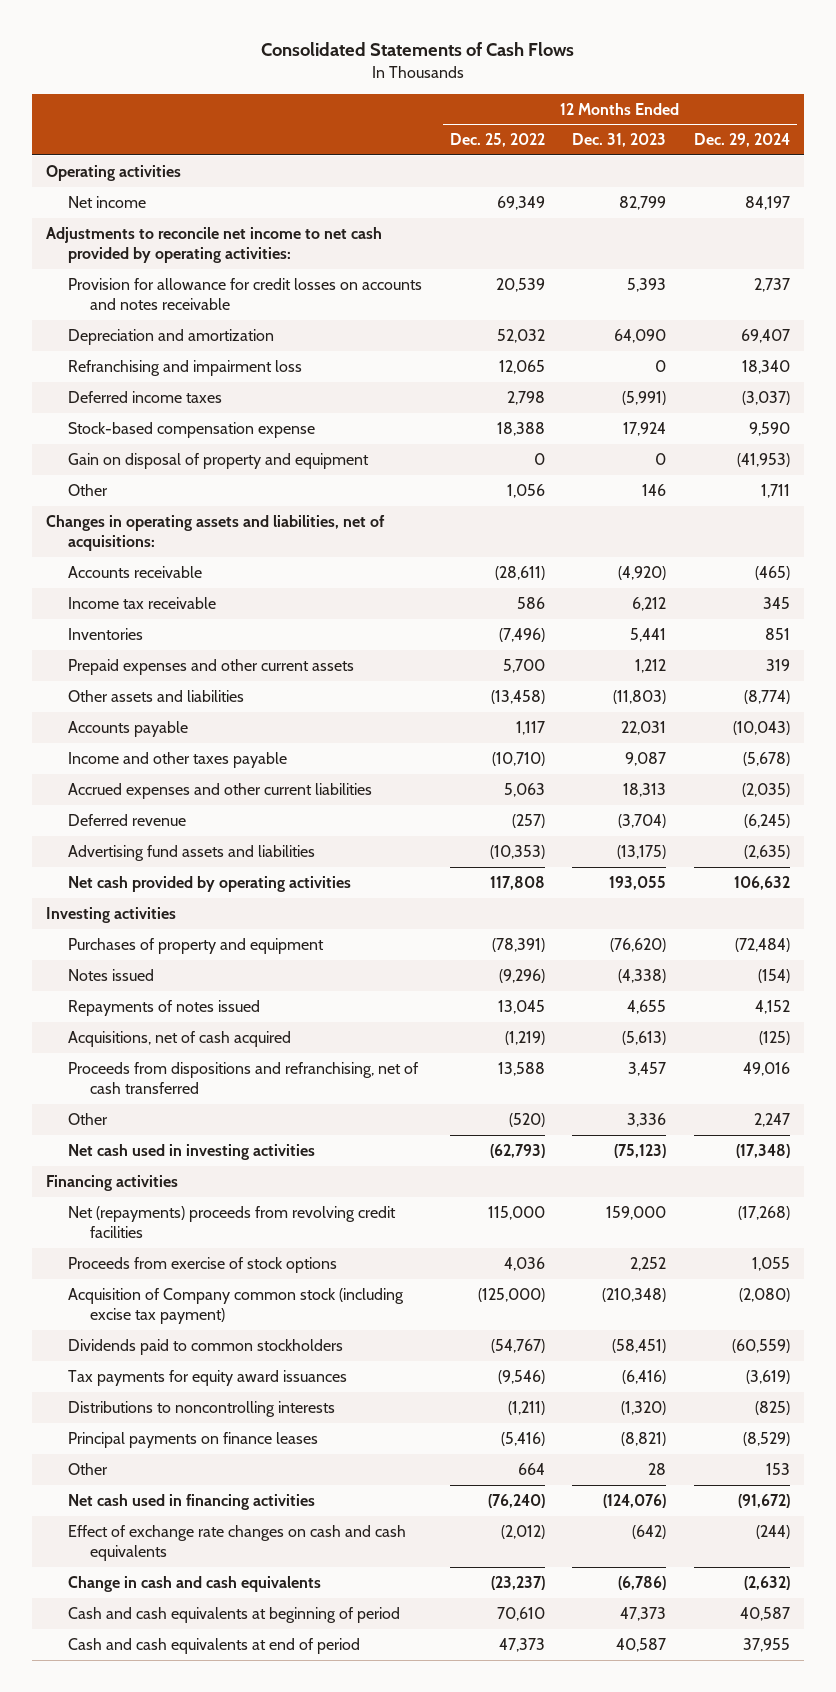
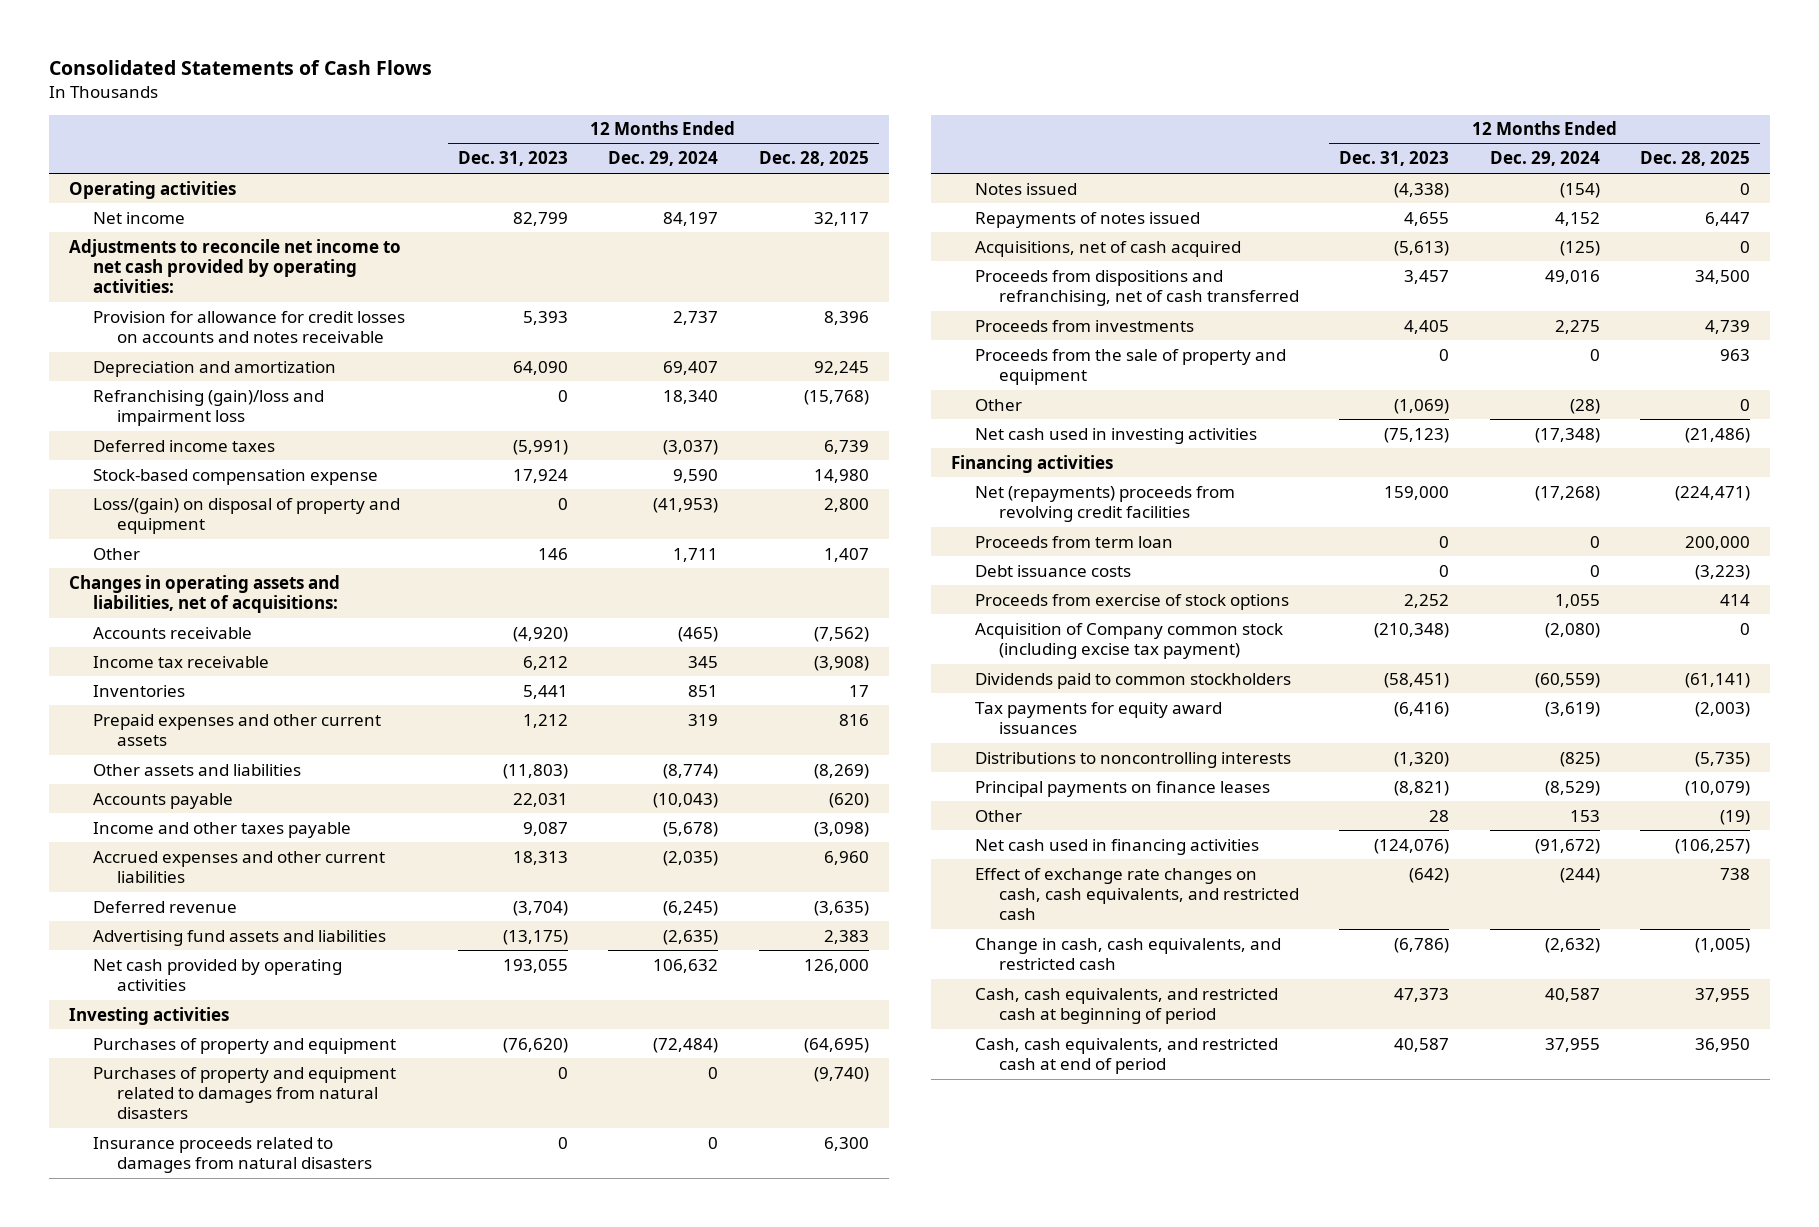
[449,133,545,148] Dec. 25, 2022 -> none
none -> [758,151,869,167] Dec. 28, 2025
[67,359,302,376] Refranchising and impairment loss -> [93,389,325,427] Refranchising (gain)/loss and impairment loss
[67,452,369,469] Gain on disposal of property and equipment -> [93,497,401,535] Loss/(gain) on disposal of property and equipment
none -> [93,1066,397,1120] Purchases of property and equipment related to damages from natural disasters
none -> [93,1136,373,1174] Insurance proceeds related to damages from natural disasters
none -> [974,319,1194,332] Proceeds from investments
none -> [974,348,1286,386] Proceeds from the sale of property and equipment
[627,1112,667,1127] 3,336 -> [1394,398,1450,414] (1,069)
[753,1112,790,1127] 2,247 -> [1569,398,1600,414] (28)
none -> [974,535,1173,548] Proceeds from term loan
none -> [974,564,1131,577] Debt issuance costs
[67,1524,406,1561] Effect of exchange rate changes on cash and cash equivalents -> [974,867,1299,921] Effect of exchange rate changes on cash, cash equivalents, and restricted cash
[67,1575,321,1592] Change in cash and cash equivalents -> [974,937,1281,971] Change in cash, cash equivalents, and restricted cash
[67,1606,400,1623] Cash and cash equivalents at beginning of period -> [974,987,1278,1025] Cash, cash equivalents, and restricted cash at beginning of period
[67,1637,360,1654] Cash and cash equivalents at end of period -> [974,1037,1278,1075] Cash, cash equivalents, and restricted cash at end of period

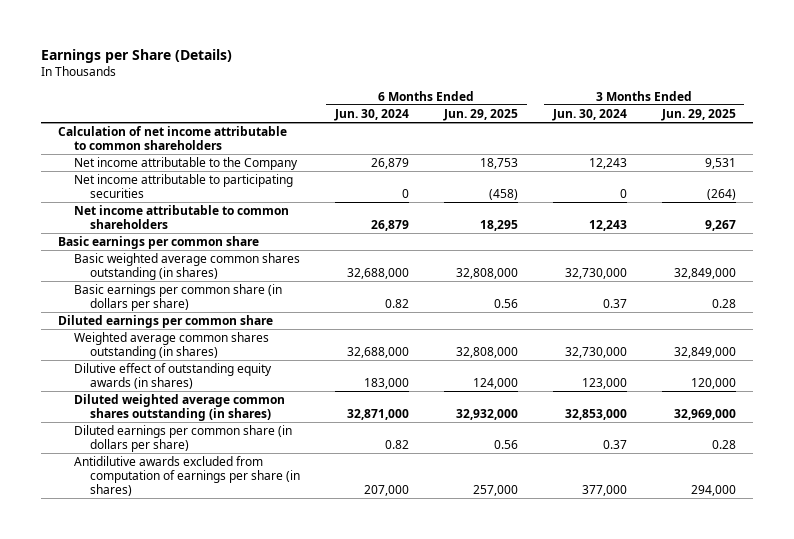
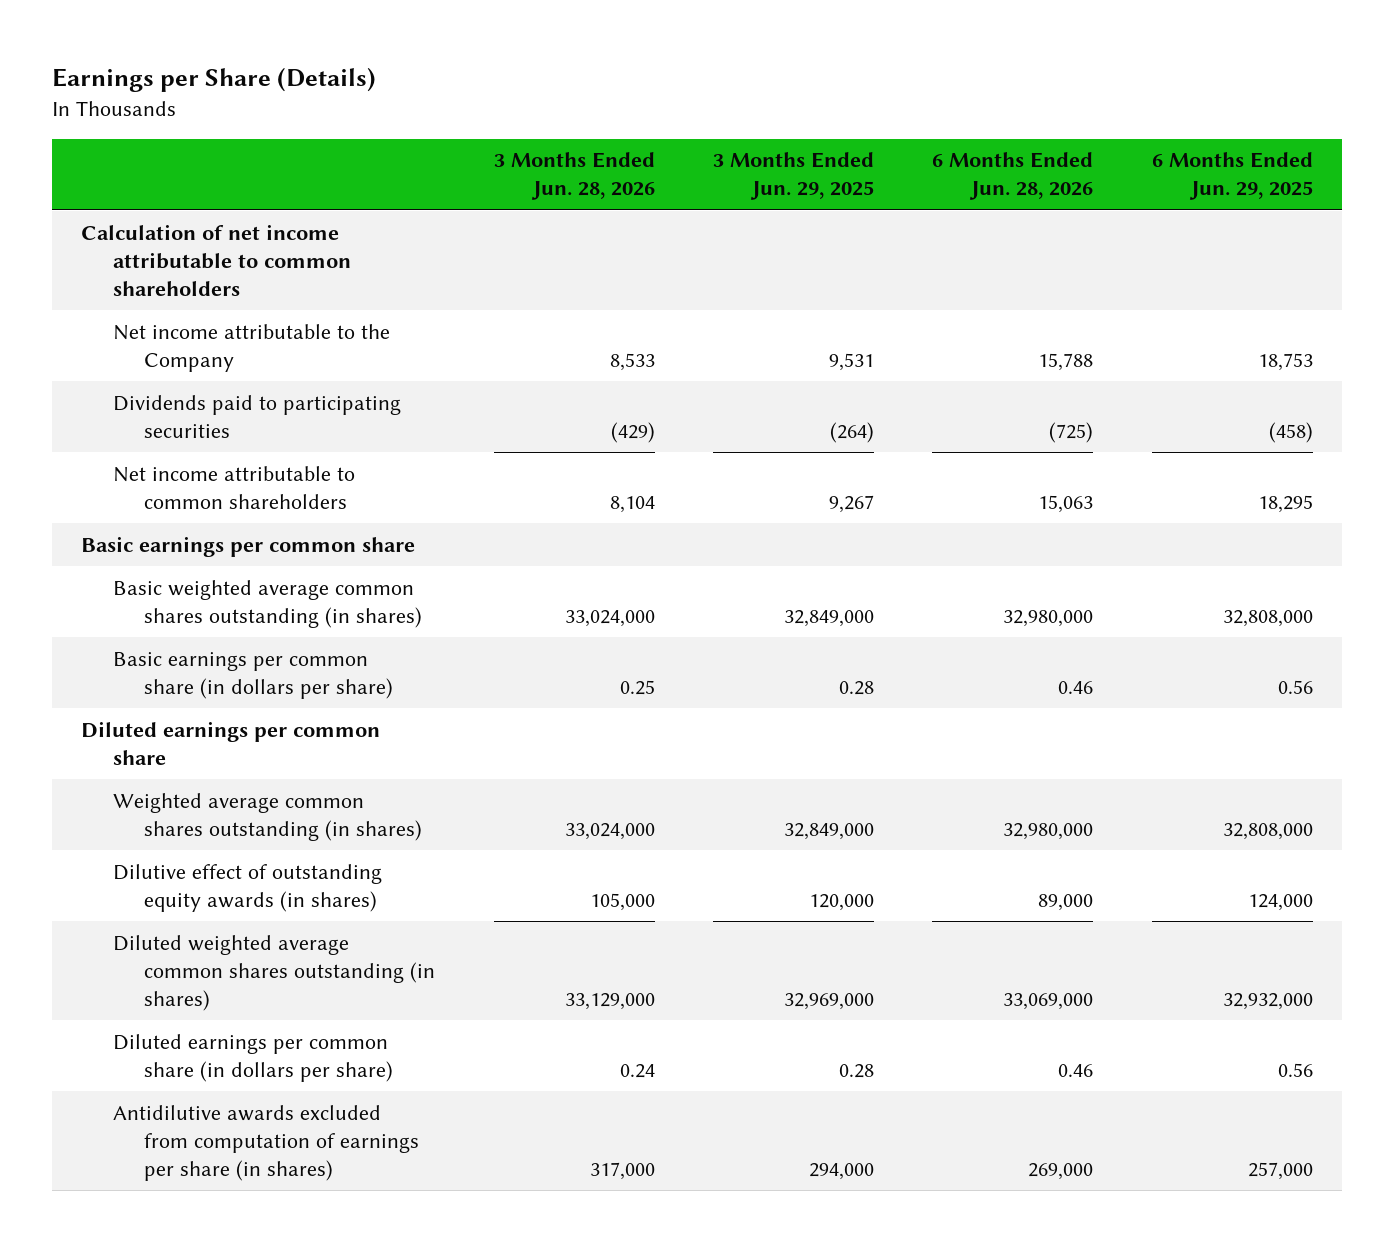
[334,108,410,121] Jun. 30, 2024 -> none
[551,108,627,121] Jun. 30, 2024 -> none
none -> [493,152,655,201] 3 Months Ended Jun. 28, 2026
none -> [932,152,1094,201] 6 Months Ended Jun. 28, 2026
[74,173,294,198] Net income attributable to participating securities -> [112,394,401,438] Dividends paid to participating securities

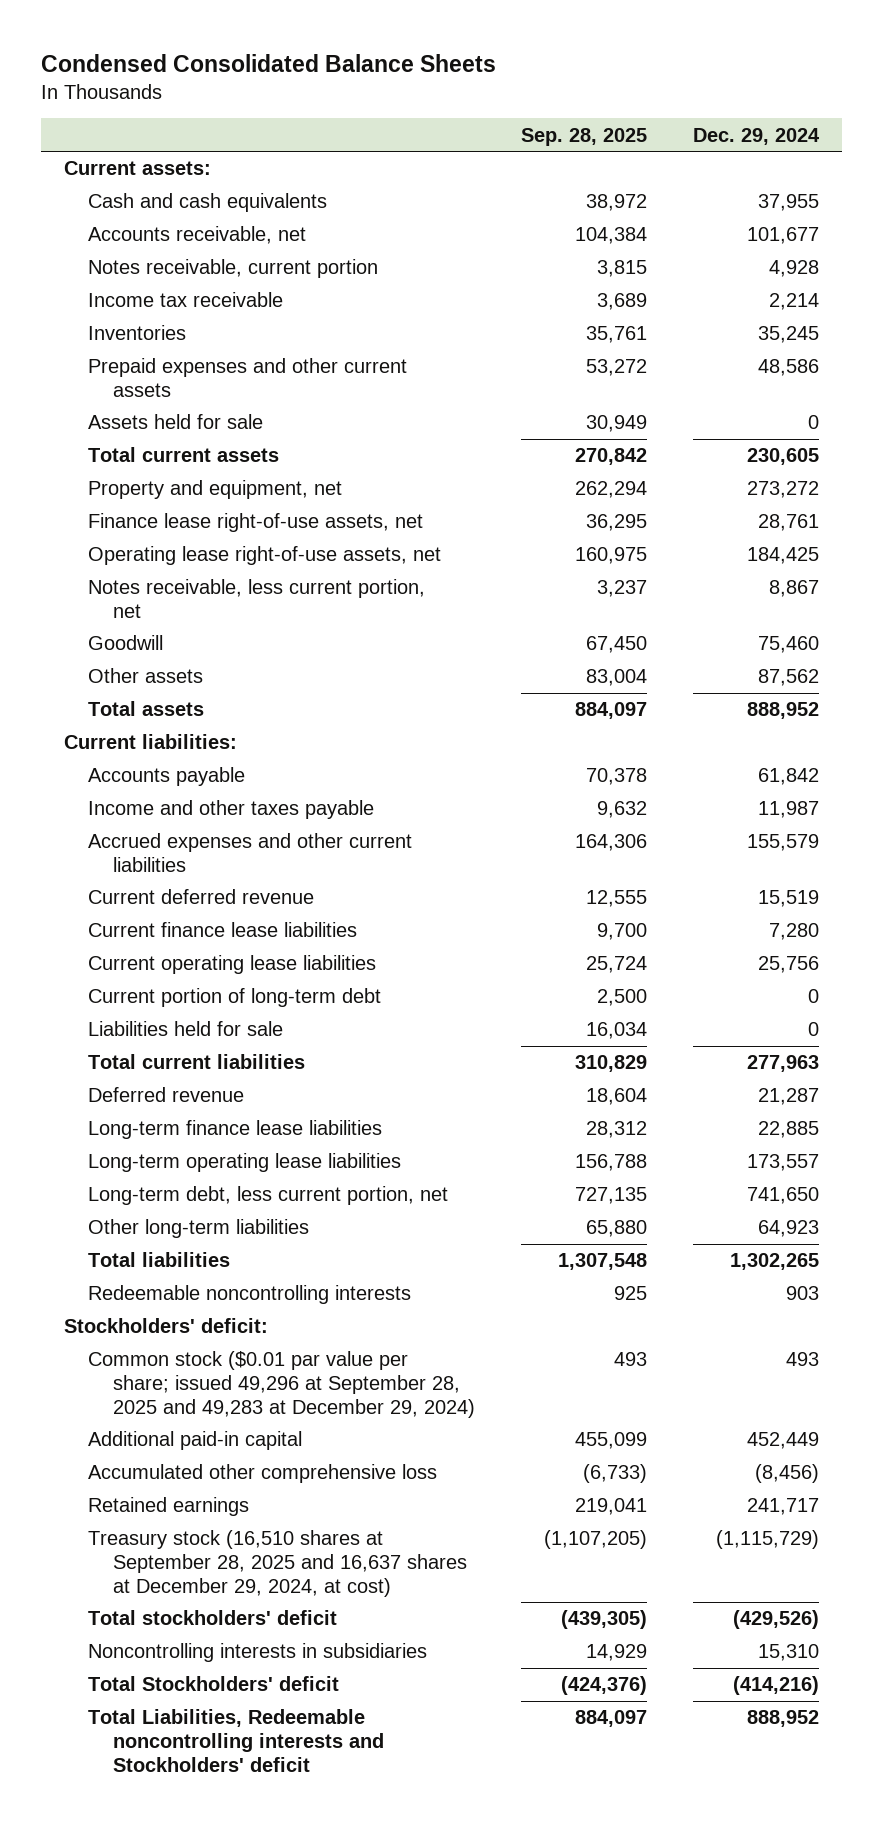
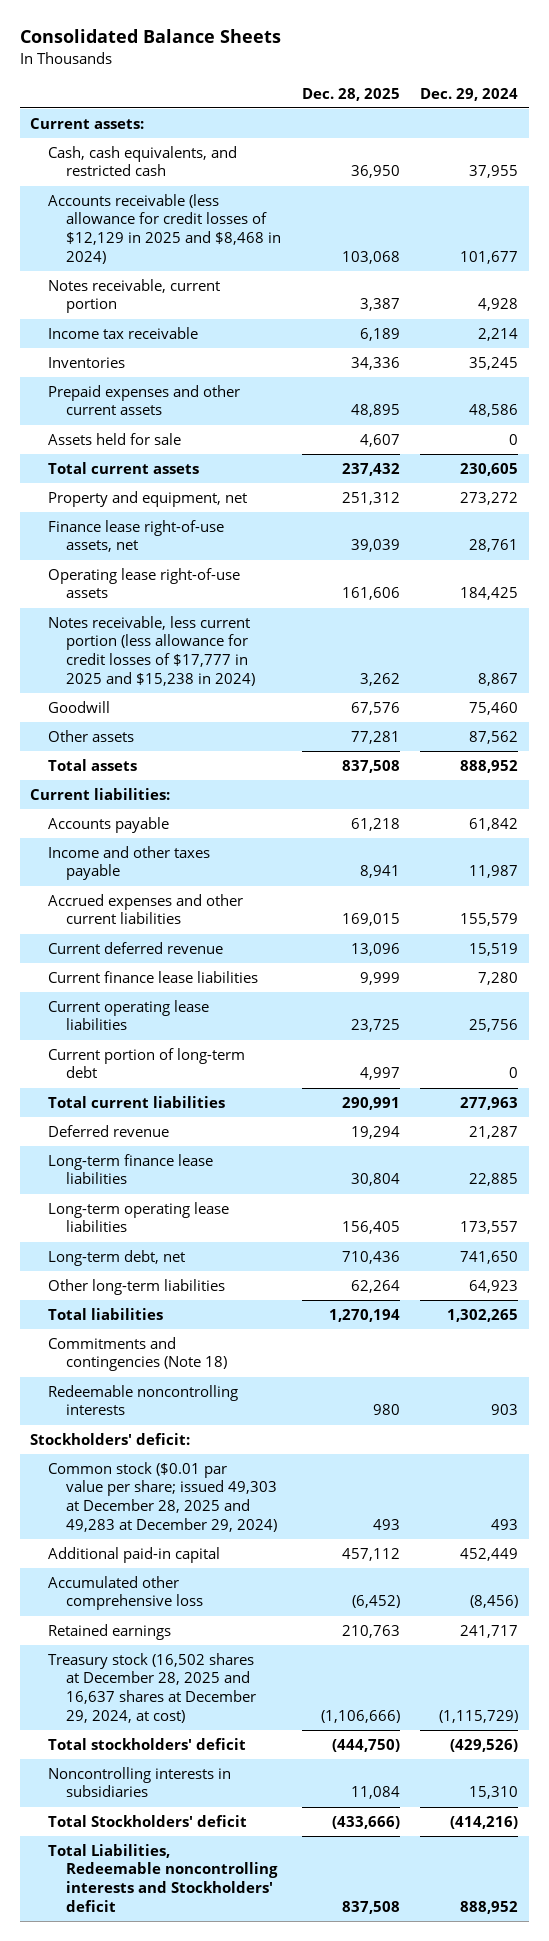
[41,53,497,72] Condensed Consolidated Balance Sheets -> [19,29,281,44] Consolidated Balance Sheets
[520,127,647,146] Sep. 28, 2025 -> none
none -> [301,87,400,101] Dec. 28, 2025
[88,193,328,213] Cash and cash equivalents -> [48,145,238,177] Cash, cash equivalents, and restricted cash
[88,226,307,245] Accounts receivable, net -> [48,193,281,264] Accounts receivable (less allowance for credit losses of $12,129 in 2025 and $8,468 in 2024)
[88,546,442,566] Operating lease right-of-use assets, net -> [48,567,241,599] Operating lease right-of-use assets
[88,579,426,618] Notes receivable, less current portion, net -> [48,615,255,686] Notes receivable, less current portion (less allowance for credit losses of $17,777 in 2025 and $15,238 in 2024)
[88,1021,284,1037] Liabilities held for sale -> none
[88,1186,449,1206] Long-term debt, less current portion, net -> [48,1249,186,1266] Long-term debt, net
none -> [48,1336,227,1372] Commitments and contingencies (Note 18)
[88,1351,475,1418] Common stock ($0.01 par value per share; issued 49,296 at September 28, 2025 and 49,283 at December 29, 2024) -> [48,1461,277,1532] Common stock ($0.01 par value per share; issued 49,303 at December 28, 2025 and 49,283 at December 29, 2024)
[88,1530,467,1597] Treasury stock (16,510 shares at September 28, 2025 and 16,637 shares at December 29, 2024, at cost) -> [48,1652,256,1723] Treasury stock (16,502 shares at December 28, 2025 and 16,637 shares at December 29, 2024, at cost)

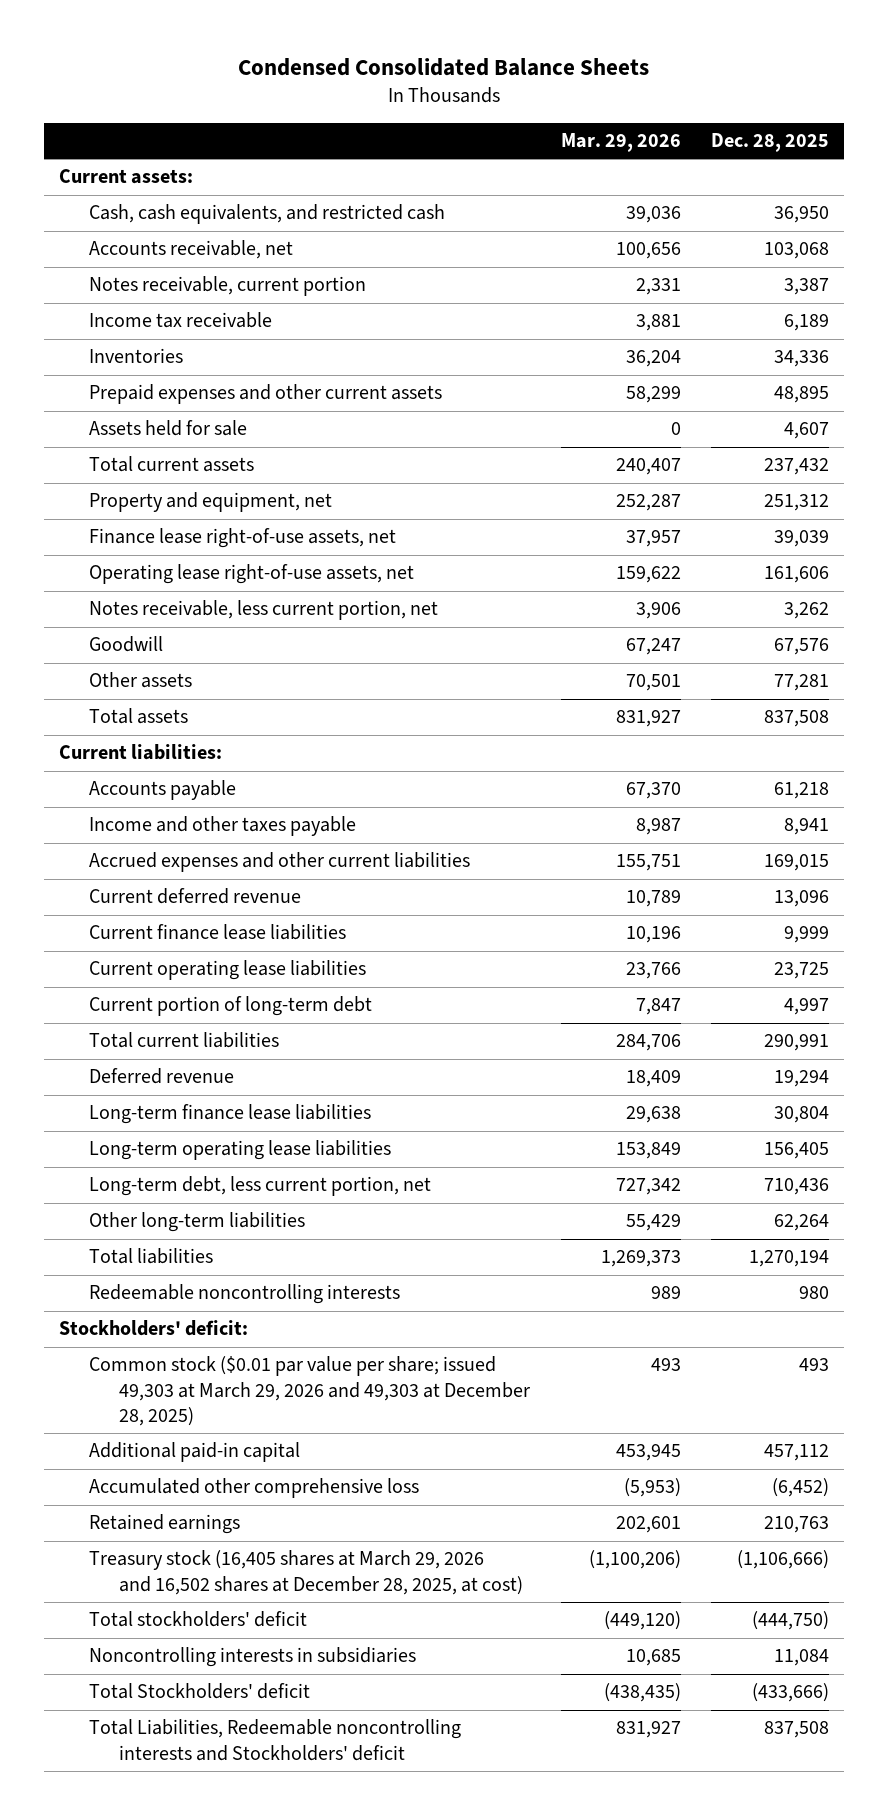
[19,29,281,44] Consolidated Balance Sheets -> [238,58,650,77] Condensed Consolidated Balance Sheets
[420,87,519,101] Dec. 29, 2024 -> none
none -> [560,132,681,152] Mar. 29, 2026
[48,193,281,264] Accounts receivable (less allowance for credit losses of $12,129 in 2025 and $8,468 in 2024) -> [89,240,294,260] Accounts receivable, net
[48,567,241,599] Operating lease right-of-use assets -> [89,564,415,585] Operating lease right-of-use assets, net
[48,615,255,686] Notes receivable, less current portion (less allowance for credit losses of $17,777 in 2025 and $15,238 in 2024) -> [89,600,439,621] Notes receivable, less current portion, net
[48,1249,186,1266] Long-term debt, net -> [89,1176,432,1197] Long-term debt, less current portion, net
[48,1336,227,1372] Commitments and contingencies (Note 18) -> none
[48,1461,277,1532] Common stock ($0.01 par value per share; issued 49,303 at December 28, 2025 and 49,283 at December 29, 2024) -> [89,1356,531,1426] Common stock ($0.01 par value per share; issued 49,303 at March 29, 2026 and 49,303 at December 28, 2025)
[48,1652,256,1723] Treasury stock (16,502 shares at December 28, 2025 and 16,637 shares at December 29, 2024, at cost) -> [89,1550,524,1595] Treasury stock (16,405 shares at March 29, 2026 and 16,502 shares at December 28, 2025, at cost)

